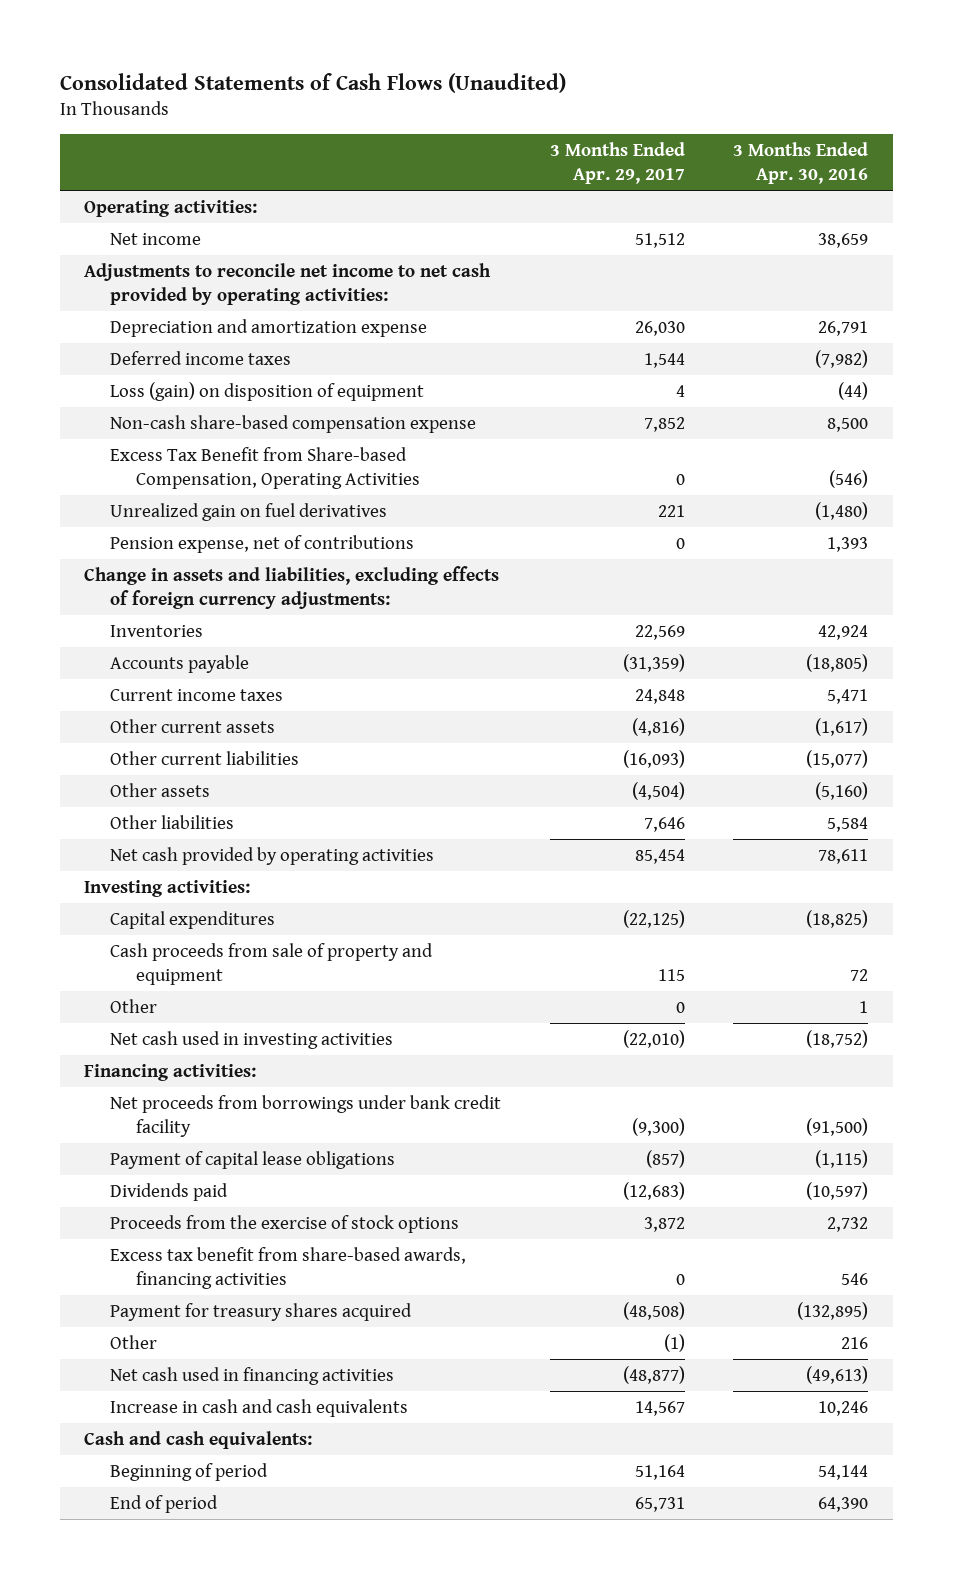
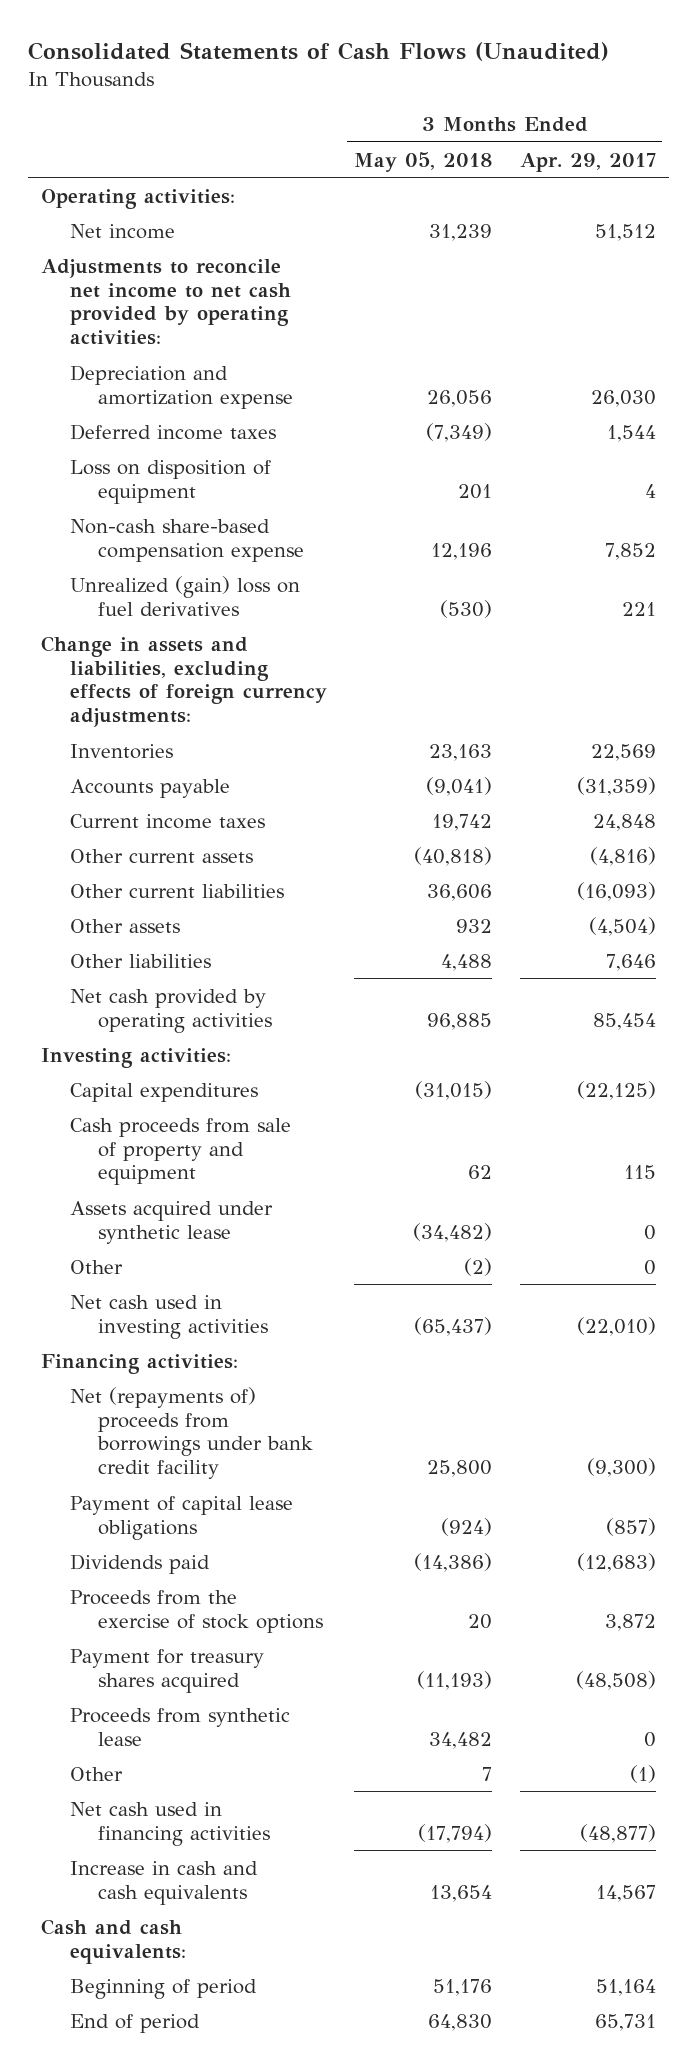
[733,142,869,184] 3 Months Ended Apr. 30, 2016 -> none
none -> [354,151,493,172] May 05, 2018
[110,381,425,401] Loss (gain) on disposition of equipment -> [69,459,271,504] Loss on disposition of equipment
[110,446,421,489] Excess Tax Benefit from Share-based Compensation, Operating Activities -> none
[110,534,415,553] Pension expense, net of contributions -> none
[110,502,388,521] Unrealized gain on fuel derivatives -> [69,575,300,616] Unrealized (gain) loss on fuel derivatives
none -> [69,1200,273,1244] Assets acquired under synthetic lease
[110,1094,502,1137] Net proceeds from borrowings under bank credit facility -> [69,1386,313,1480] Net (repayments of) proceeds from borrowings under bank credit facility
[110,1246,467,1289] Excess tax benefit from share-based awards, financing activities -> none
none -> [69,1707,290,1746] Proceeds from synthetic lease

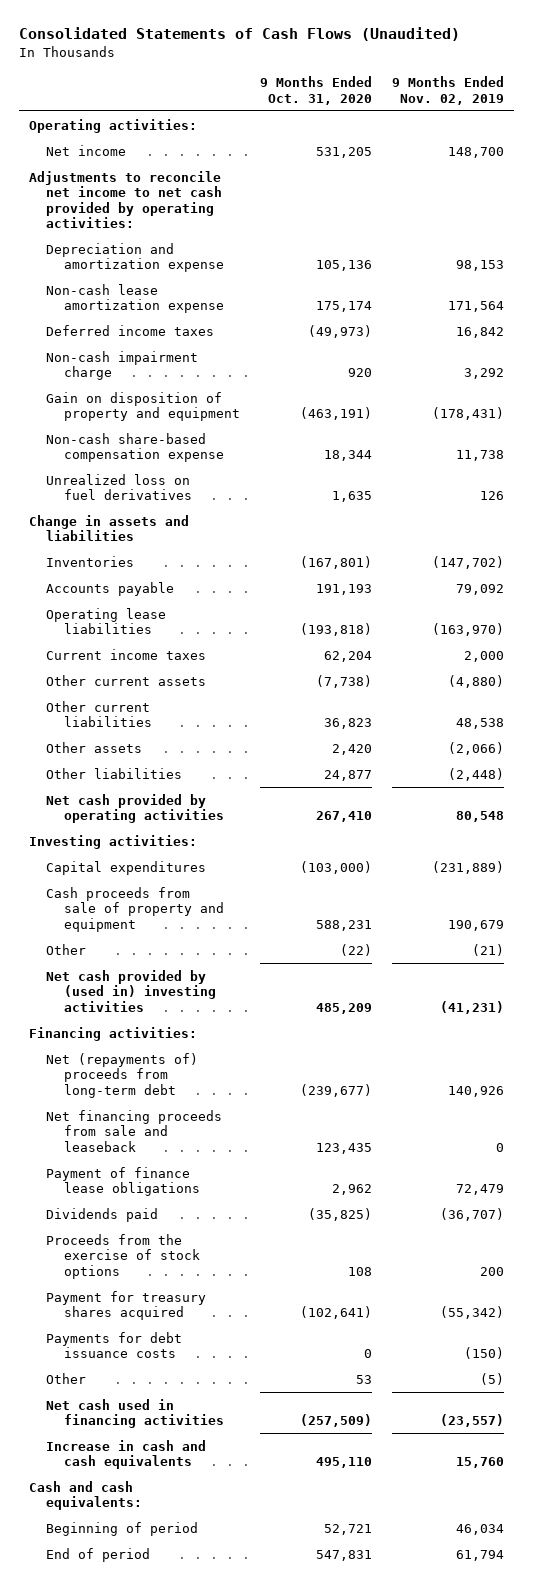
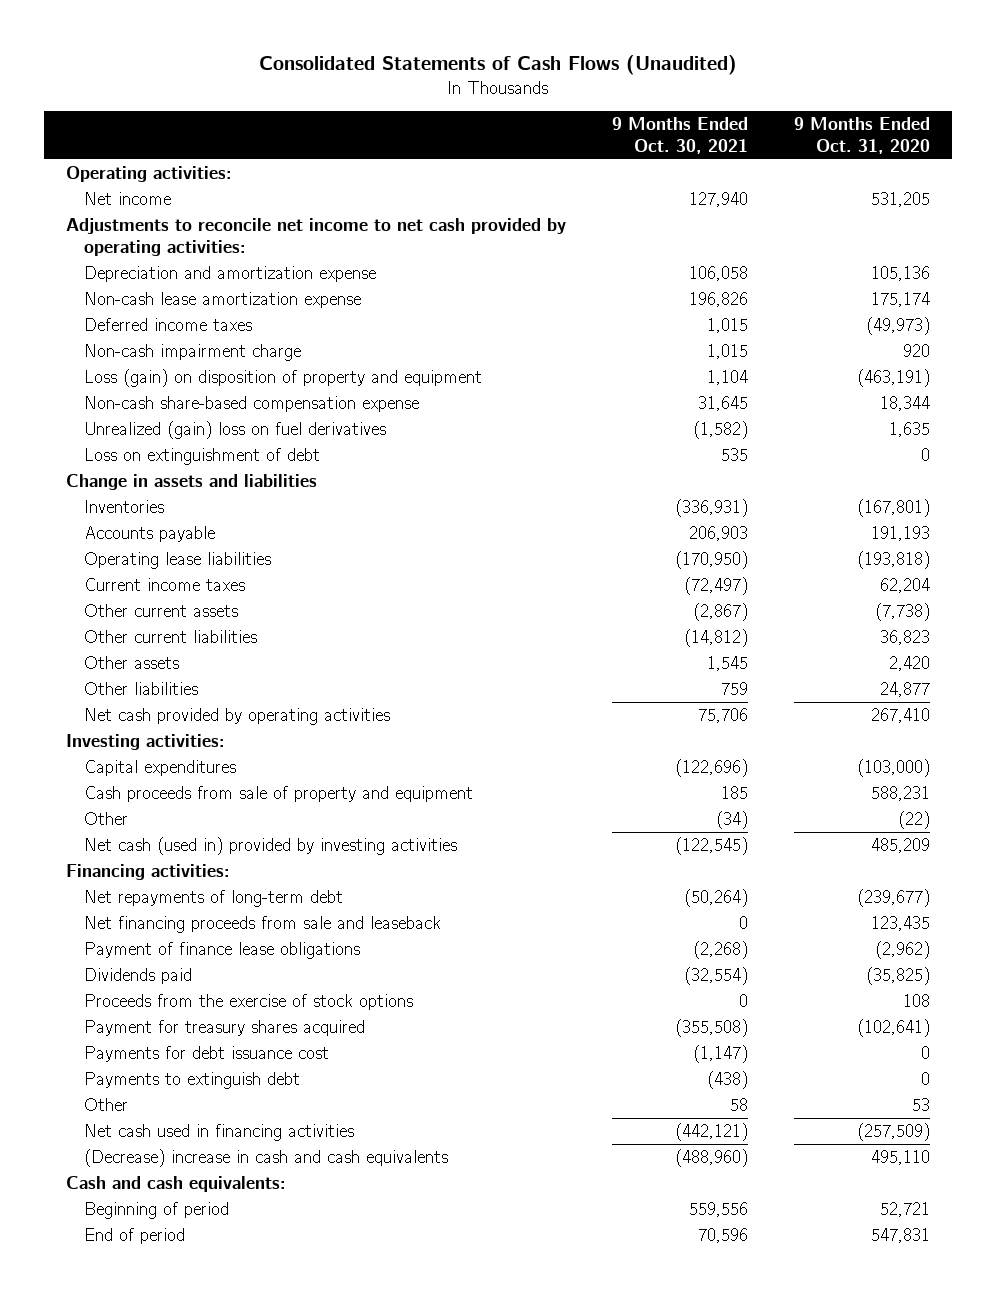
[392,76,505,105] 9 Months Ended Nov. 02, 2019 -> none
none -> [612,116,749,154] 9 Months Ended Oct. 30, 2021
[46,391,240,422] Gain on disposition of property and equipment -> [83,368,482,387] Loss (gain) on disposition of property and equipment
[46,473,192,501] Unrealized loss on fuel derivatives -> [83,420,386,439] Unrealized (gain) loss on fuel derivatives
none -> [83,447,320,465] Loss on extinguishment of debt
[46,969,216,1012] Net cash provided by (used in) investing activities -> [83,836,457,855] Net cash (used in) provided by investing activities
[46,1052,199,1098] Net (repayments of) proceeds from long-term debt -> [83,889,343,907] Net repayments of long-term debt
[331,1184,372,1196] 2,962 -> [874,940,930,959] (2,962)
[46,1331,183,1359] Payments for debt issuance costs -> [83,1045,329,1062] Payments for debt issuance cost
none -> [83,1071,300,1089] Payments to extinguish debt
[46,1439,207,1470] Increase in cash and cash equivalents -> [83,1148,448,1167] (Decrease) increase in cash and cash equivalents

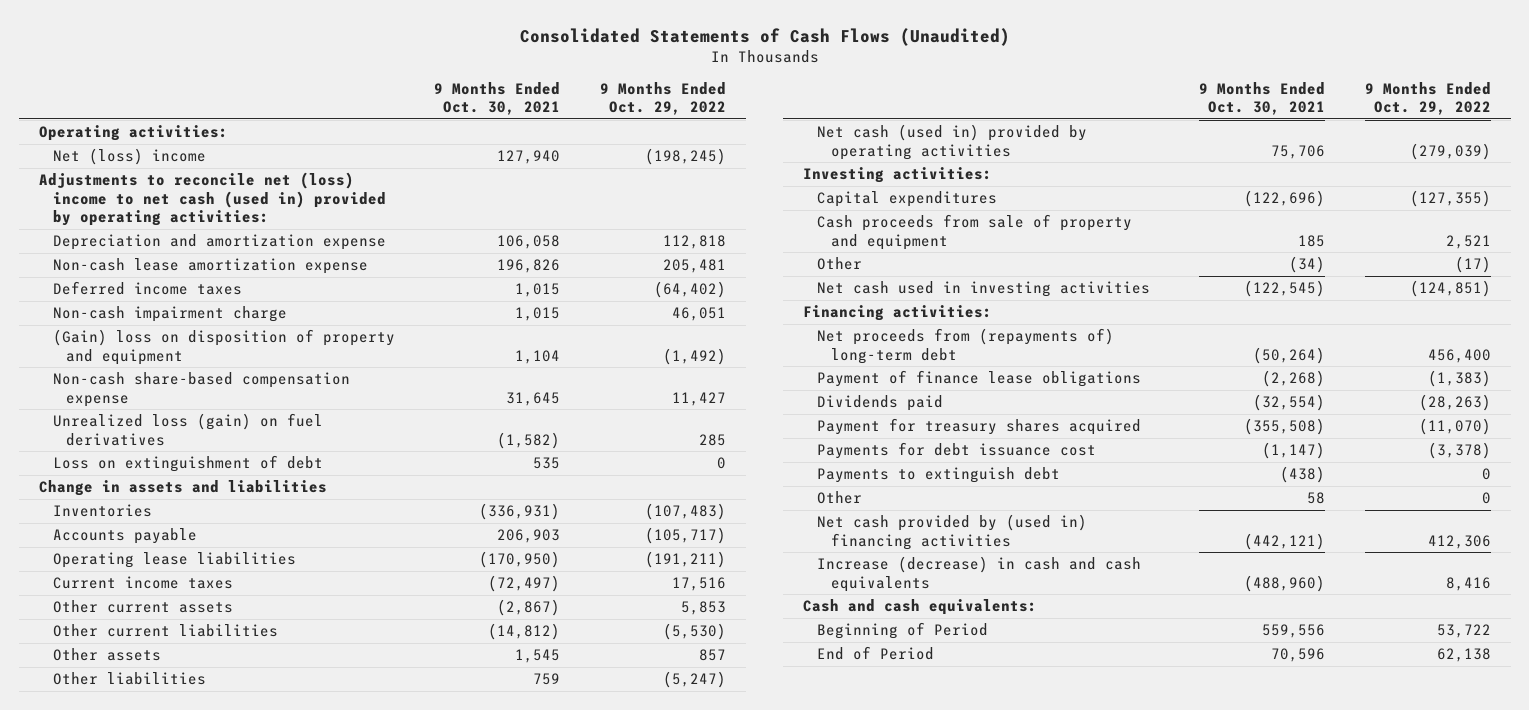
[793,116,930,154] 9 Months Ended Oct. 31, 2020 -> none
none -> [600,81,727,115] 9 Months Ended Oct. 29, 2022
[83,191,171,205] Net income -> [52,148,206,166] Net (loss) income
[66,217,567,256] Adjustments to reconcile net income to net cash provided by operating activities: -> [38,172,386,226] Adjustments to reconcile net (loss) income to net cash (used in) provided by operating activities:
[83,368,482,387] Loss (gain) on disposition of property and equipment -> [52,329,395,365] (Gain) loss on disposition of property and equipment
[83,420,386,439] Unrealized (gain) loss on fuel derivatives -> [52,413,323,446] Unrealized loss (gain) on fuel derivatives
[83,707,390,725] Net cash provided by operating activities -> [816,124,1087,160] Net cash (used in) provided by operating activities
[83,836,457,855] Net cash (used in) provided by investing activities -> [816,281,1150,298] Net cash used in investing activities
[83,915,441,933] Net financing proceeds from sale and leaseback -> none
[83,889,343,907] Net repayments of long-term debt -> [816,328,1114,364] Net proceeds from (repayments of) long-term debt
[83,993,413,1010] Proceeds from the exercise of stock options -> none
[83,1123,354,1141] Net cash used in financing activities -> [816,514,1087,550] Net cash provided by (used in) financing activities
[83,1148,448,1167] (Decrease) increase in cash and cash equivalents -> [816,556,1141,592] Increase (decrease) in cash and cash equivalents
[83,1201,229,1219] Beginning of period -> [816,622,988,640] Beginning of Period
[83,1227,185,1244] End of period -> [816,646,934,661] End of Period

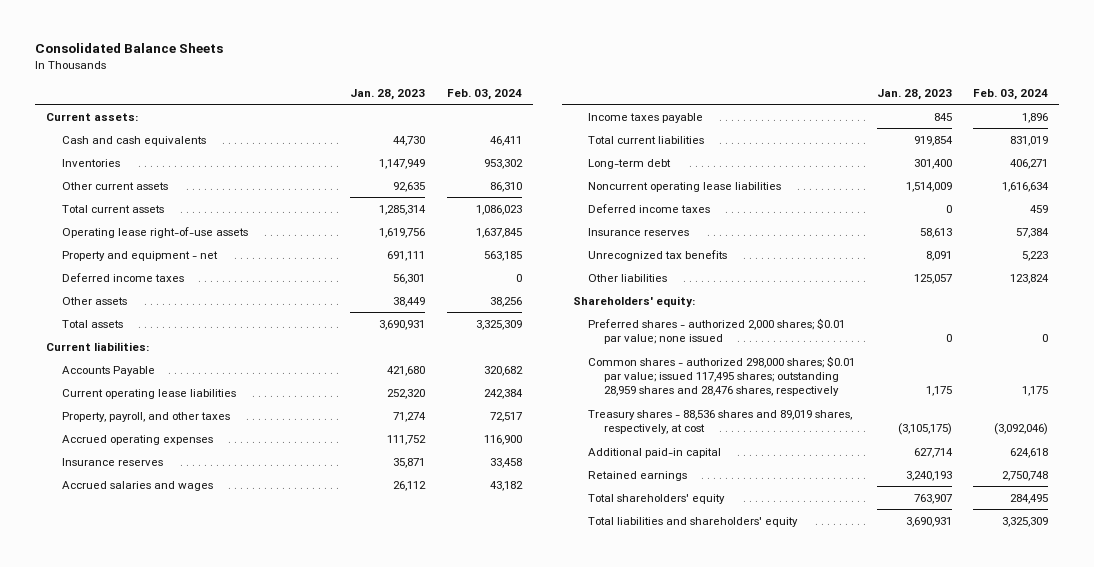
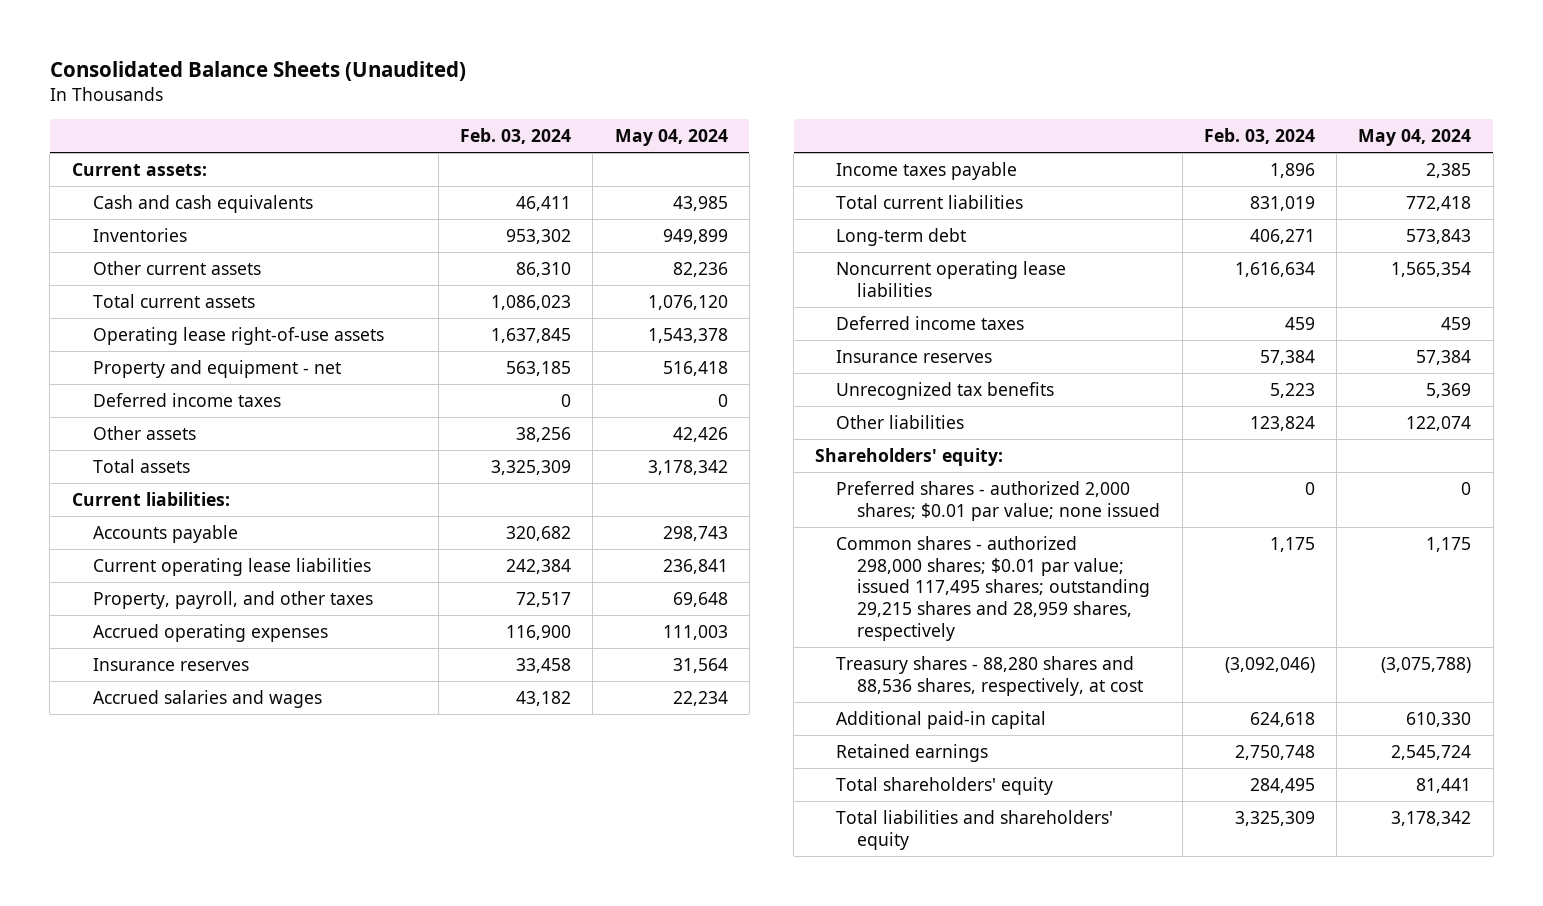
[35,43,224,54] Consolidated Balance Sheets -> [49,61,466,82] Consolidated Balance Sheets (Unaudited)
[350,88,426,100] Jan. 28, 2023 -> none
none -> [614,128,728,146] May 04, 2024
[61,365,155,376] Accounts Payable -> [92,524,238,543] Accounts payable
[588,355,856,397] Common shares - authorized 298,000 shares; $0.01 par value; issued 117,495 shares; outstanding 28,959 shares and 28,476 shares, respectively -> [836,535,1151,641] Common shares - authorized 298,000 shares; $0.01 par value; issued 117,495 shares; outstanding 29,215 shares and 28,959 shares, respectively
[588,409,853,435] Treasury shares - 88,536 shares and 89,019 shares, respectively, at cost -> [836,655,1144,696] Treasury shares - 88,280 shares and 88,536 shares, respectively, at cost

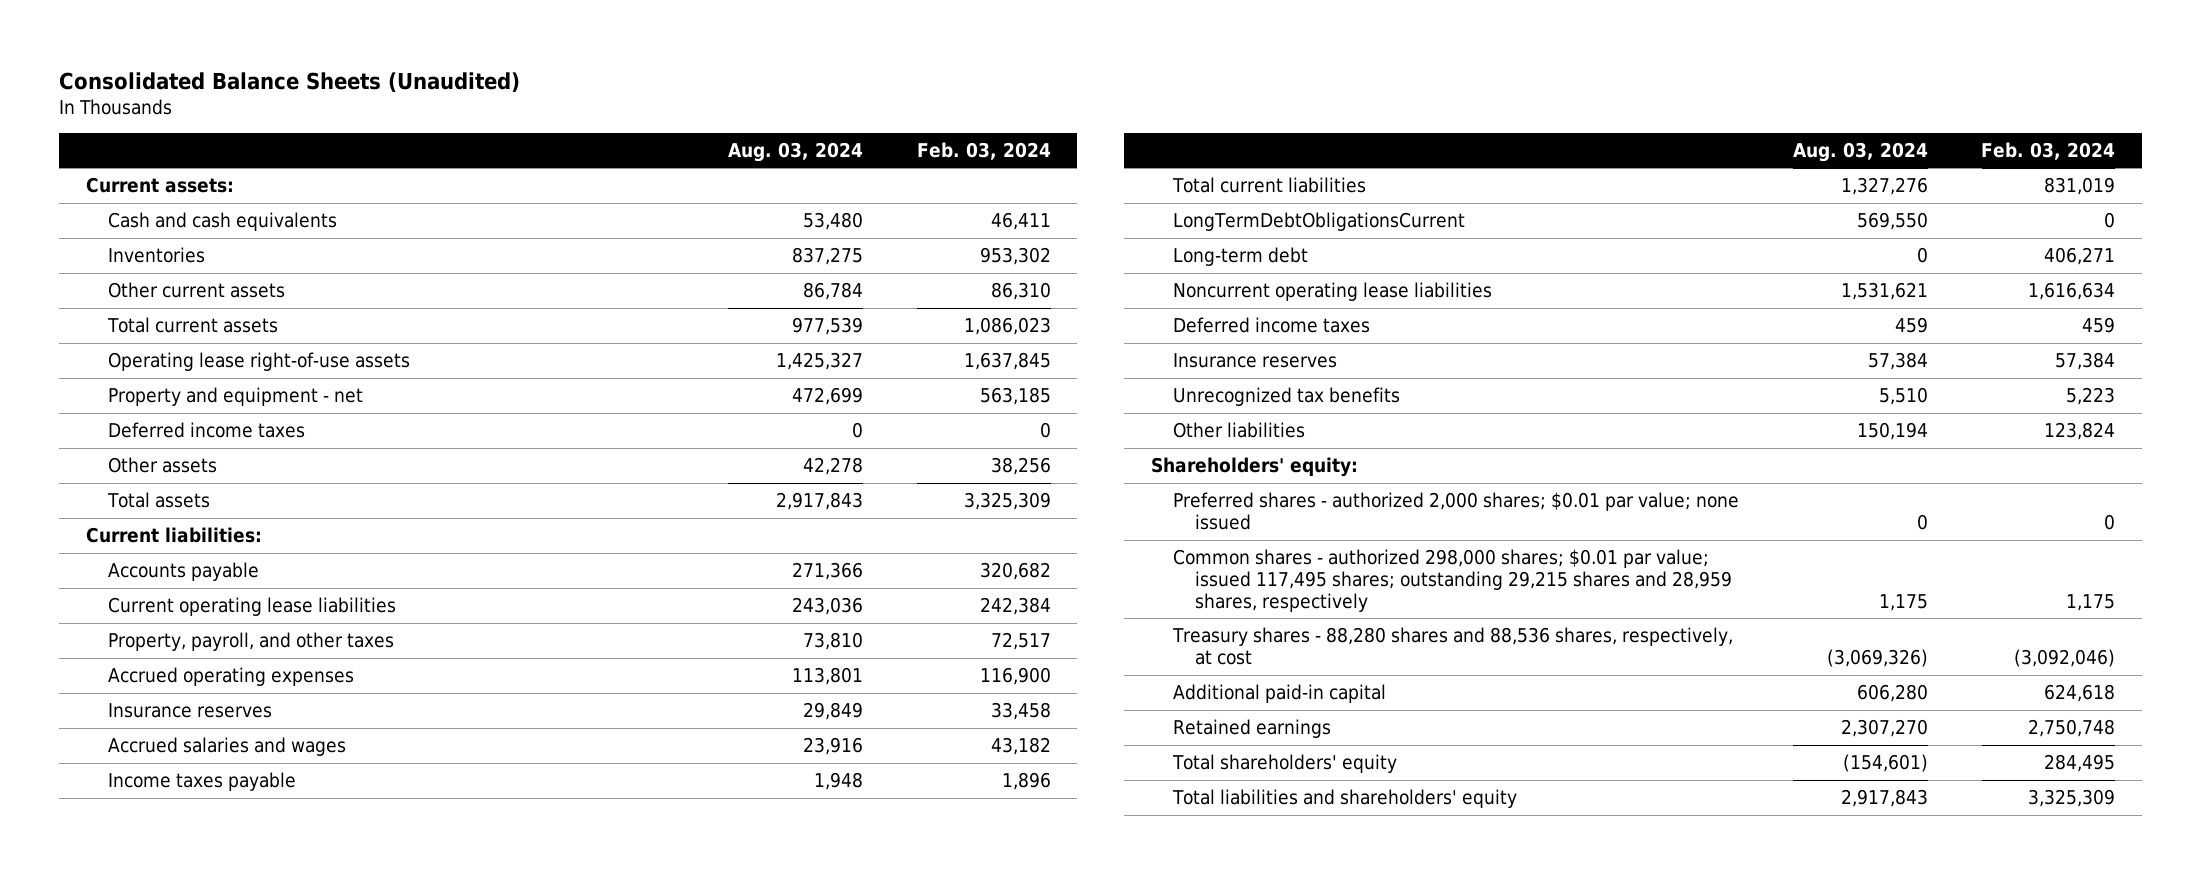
[614,128,728,146] May 04, 2024 -> none
none -> [727,141,863,162] Aug. 03, 2024
none -> [1173,212,1466,232] LongTermDebtObligationsCurrent

